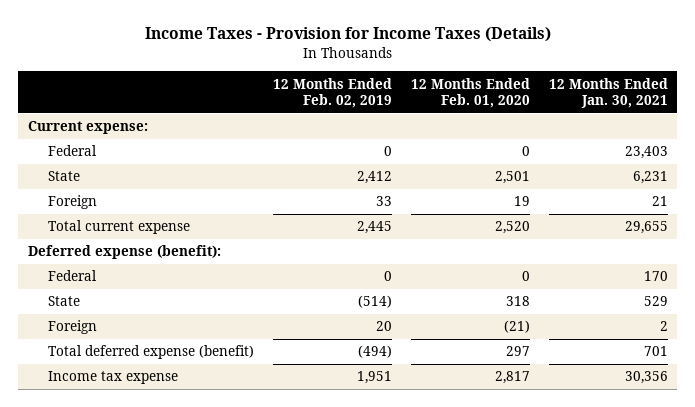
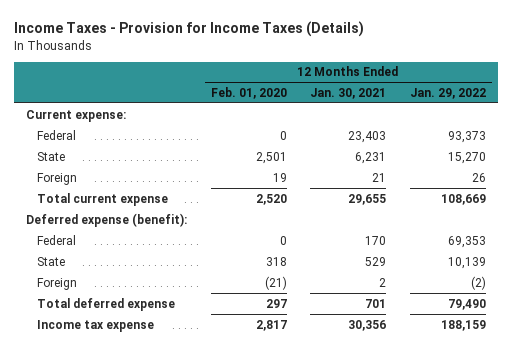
[273,77,393,109] 12 Months Ended Feb. 02, 2019 -> none
none -> [409,87,486,99] Jan. 29, 2022
[48,345,255,360] Total deferred expense (benefit) -> [36,297,175,311] Total deferred expense

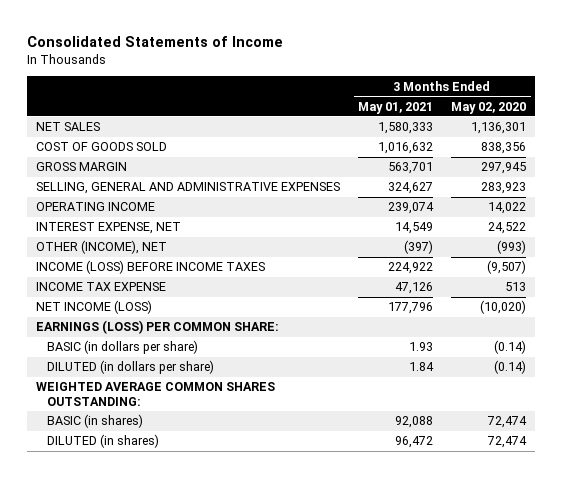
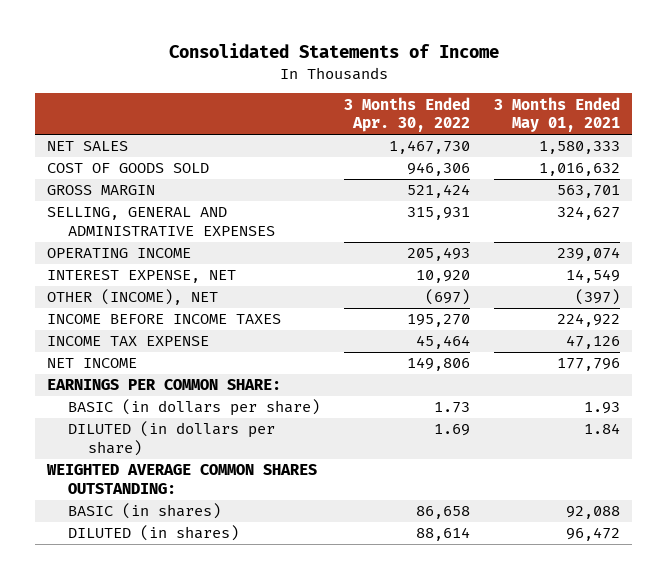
[451,101,527,114] May 02, 2020 -> none
none -> [344,96,471,133] 3 Months Ended Apr. 30, 2022
[36,260,266,275] INCOME (LOSS) BEFORE INCOME TAXES -> [47,314,282,325] INCOME BEFORE INCOME TAXES
[36,300,153,315] NET INCOME (LOSS) -> [47,358,138,369] NET INCOME
[36,320,280,335] EARNINGS (LOSS) PER COMMON SHARE: -> [47,379,282,391] EARNINGS PER COMMON SHARE:

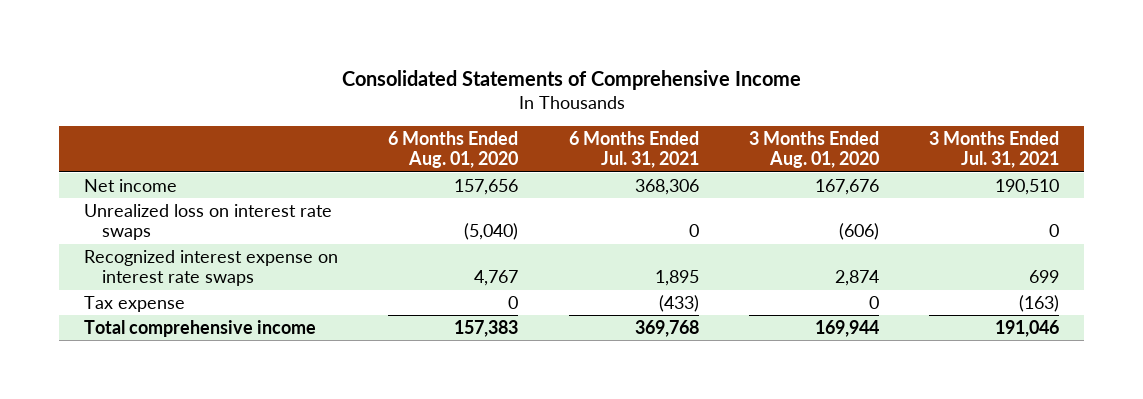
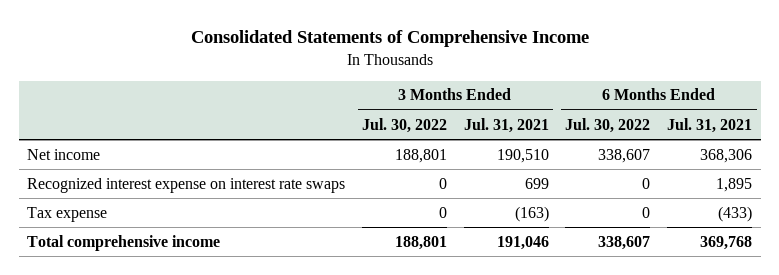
[388,131,519,169] 6 Months Ended Aug. 01, 2020 -> none
[748,131,879,169] 3 Months Ended Aug. 01, 2020 -> none
none -> [361,117,447,133] Jul. 30, 2022
none -> [565,117,651,133] Jul. 30, 2022
[83,203,332,241] Unrealized loss on interest rate swaps -> none

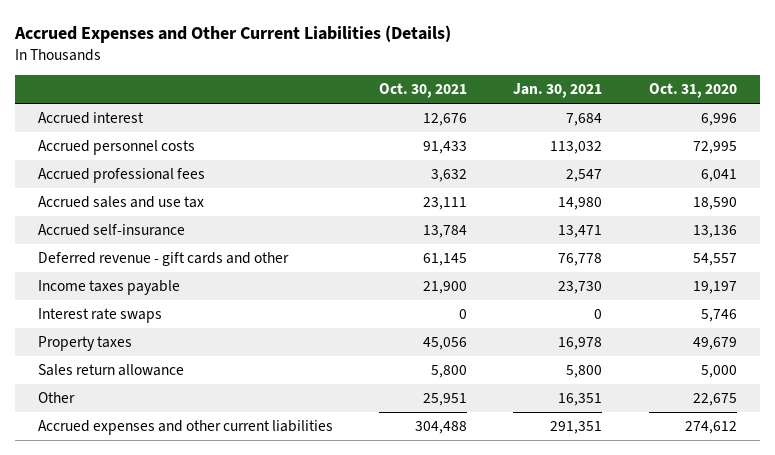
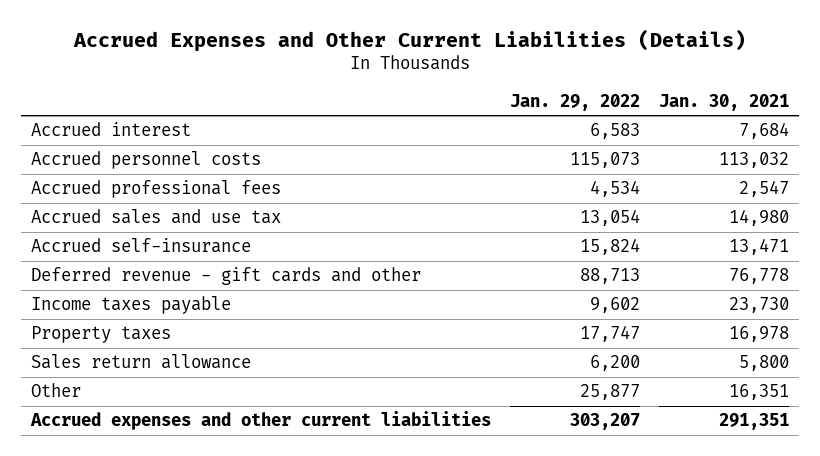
[379,83,468,99] Oct. 30, 2021 -> none
[648,83,737,99] Oct. 31, 2020 -> none
none -> [509,93,640,111] Jan. 29, 2022
[38,307,163,323] Interest rate swaps -> none

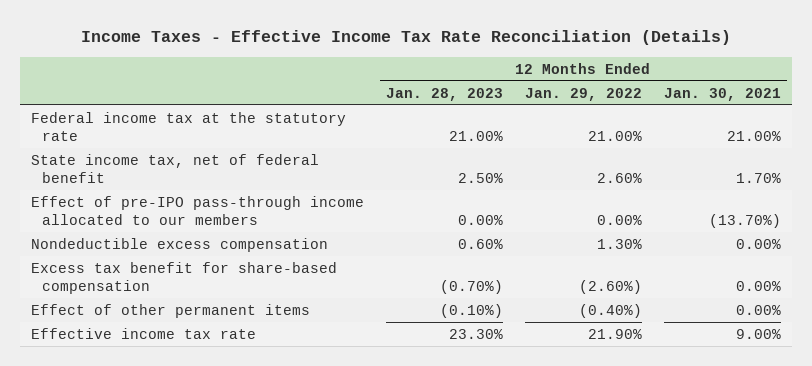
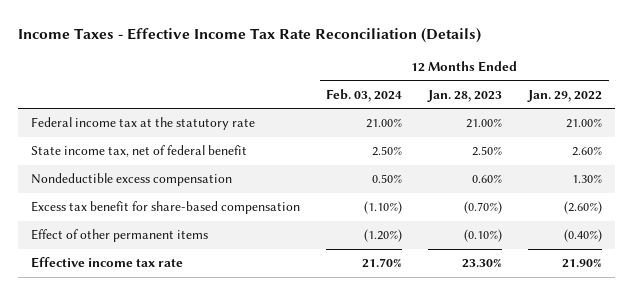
[664,87,782,101] Jan. 30, 2021 -> none
none -> [326,88,403,102] Feb. 03, 2024
[30,195,364,226] Effect of pre-IPO pass-through income allocated to our members -> none

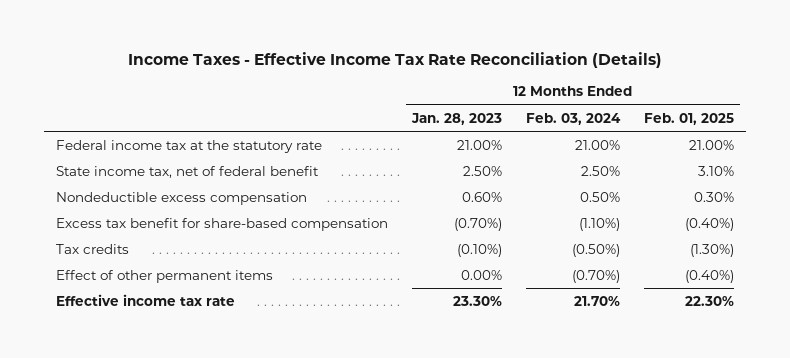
[527,89,603,102] Jan. 29, 2022 -> none
none -> [644,112,735,125] Feb. 01, 2025
none -> [55,244,129,255] Tax credits
[364,229,403,243] (1.20%) -> [572,270,621,284] (0.70%)
[464,229,503,243] (0.10%) -> [460,270,502,281] 0.00%

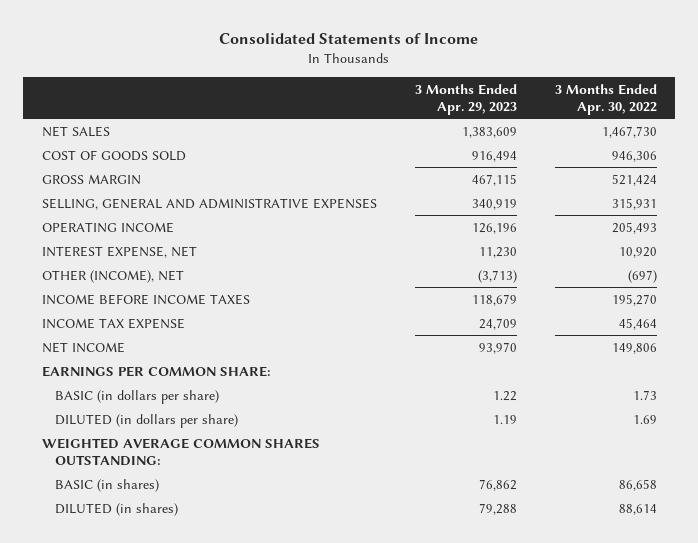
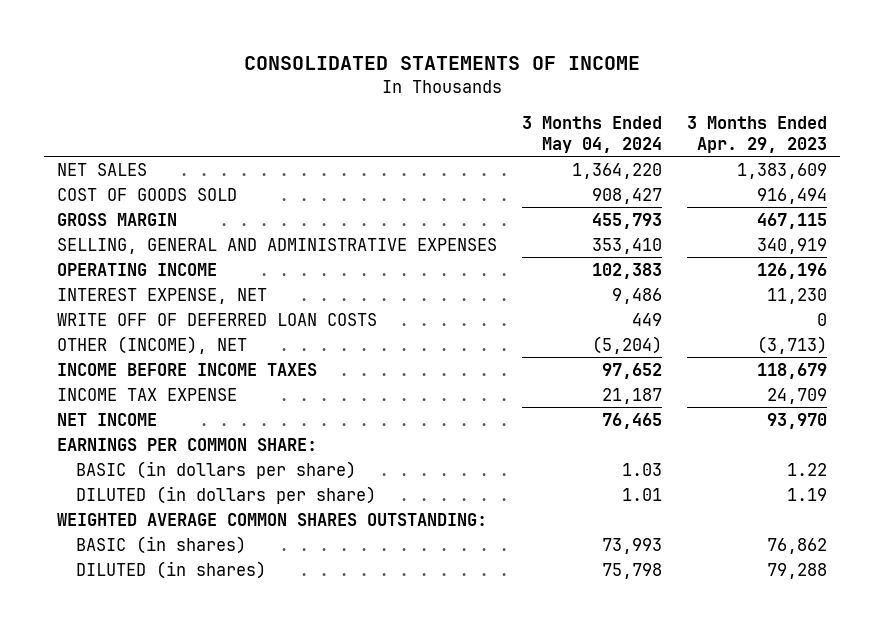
[219,33,479,45] Consolidated Statements of Income -> [243,56,640,71] CONSOLIDATED STATEMENTS OF INCOME
[554,83,657,115] 3 Months Ended Apr. 30, 2022 -> none
none -> [521,116,662,153] 3 Months Ended May 04, 2024
none -> [56,312,377,326] WRITE OFF OF DEFERRED LOAN COSTS

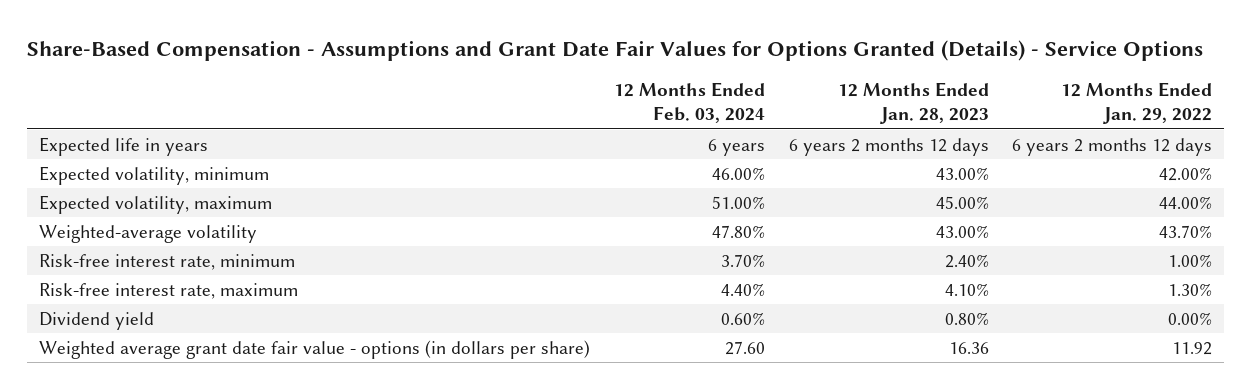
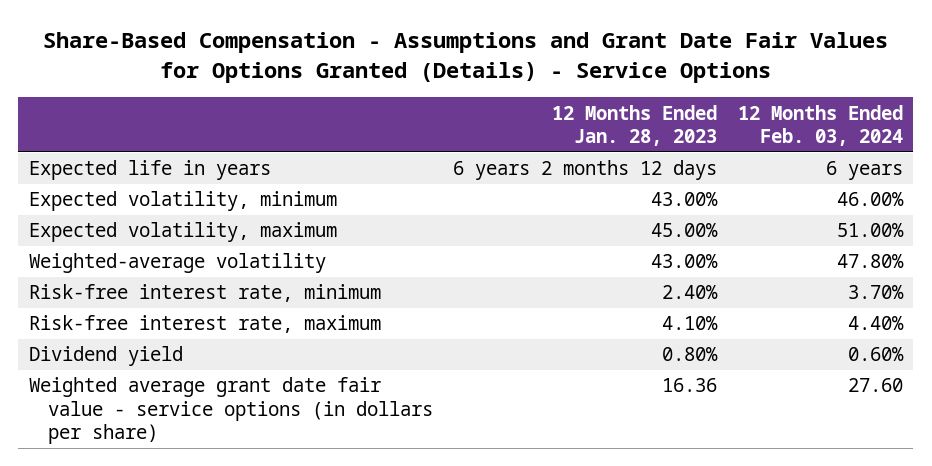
[1061,82,1213,125] 12 Months Ended Jan. 29, 2022 -> none
[38,339,590,359] Weighted average grant date fair value - options (in dollars per share) -> [28,377,433,445] Weighted average grant date fair value - service options (in dollars per share)

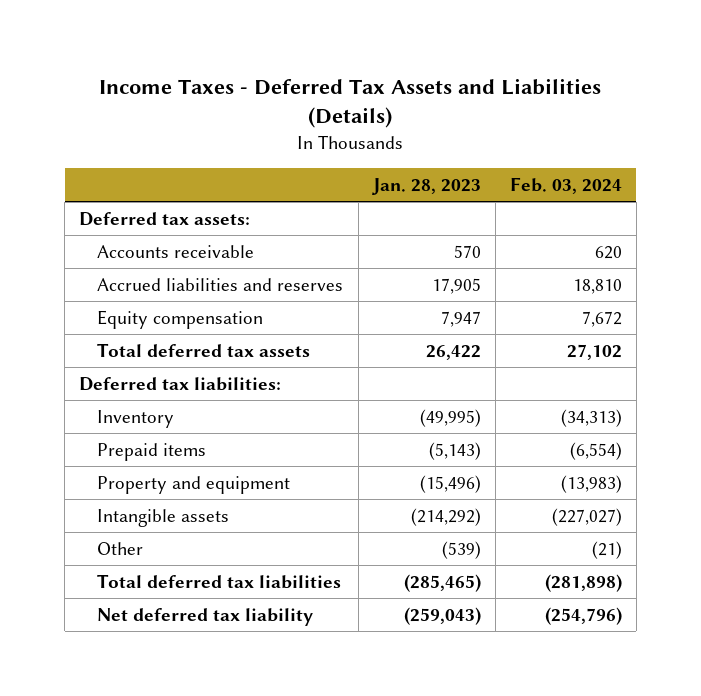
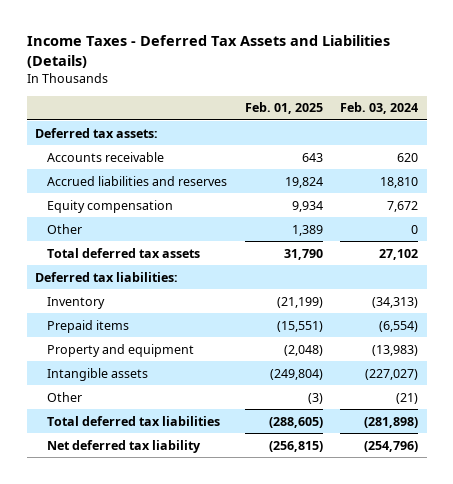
[371,177,481,195] Jan. 28, 2023 -> none
none -> [244,102,323,115] Feb. 01, 2025
none -> [47,223,83,234] Other

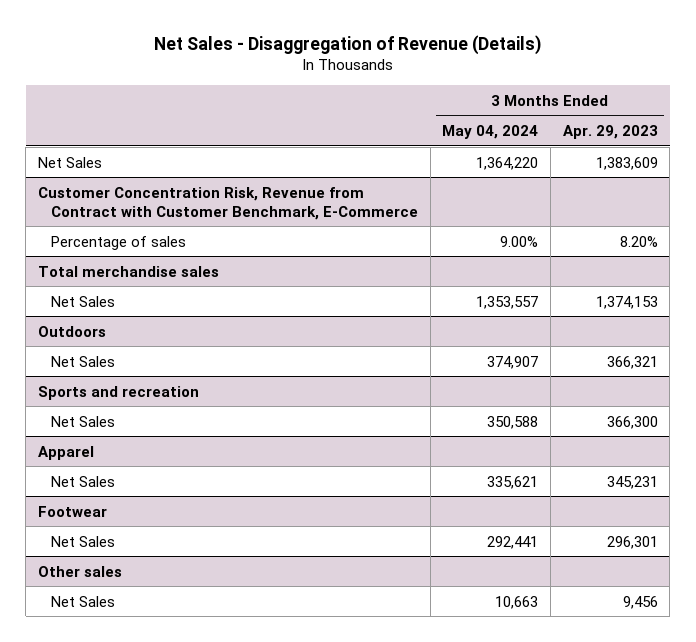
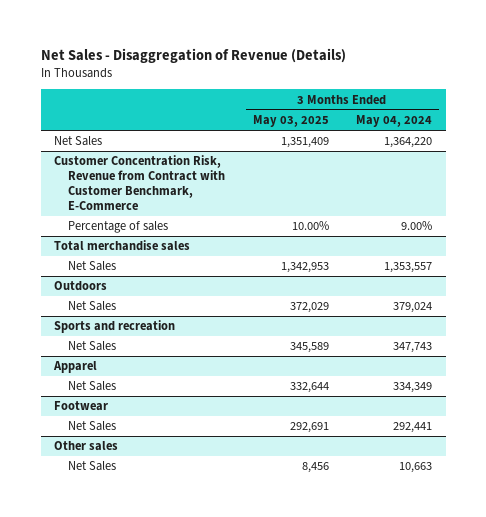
[562,125,658,140] Apr. 29, 2023 -> none
none -> [252,115,329,128] May 03, 2025
[487,355,539,369] 374,907 -> [392,302,432,314] 379,024
[487,415,539,429] 350,588 -> [392,342,432,354] 347,743
[487,475,539,489] 335,621 -> [392,382,432,394] 334,349

